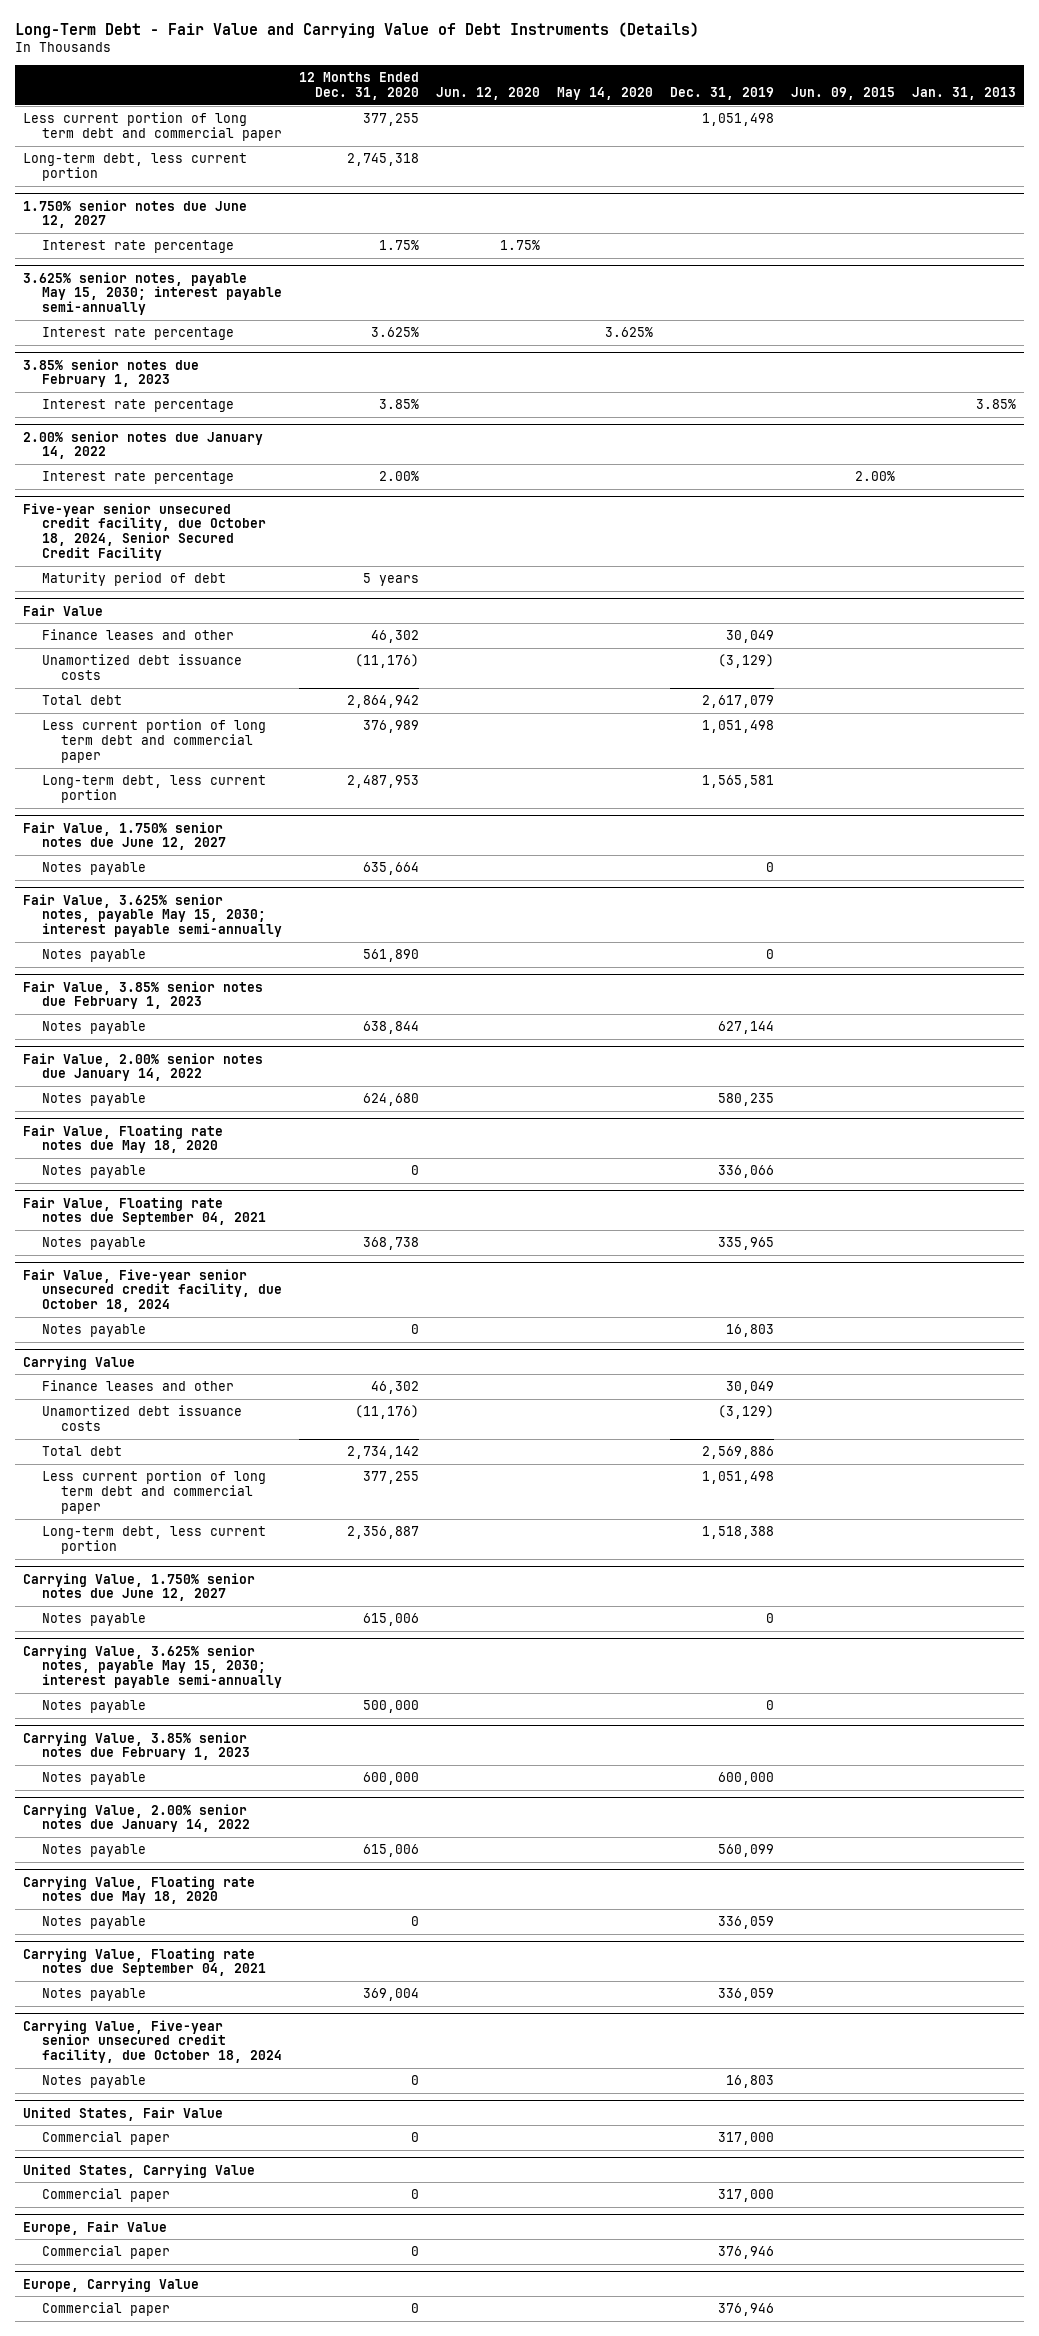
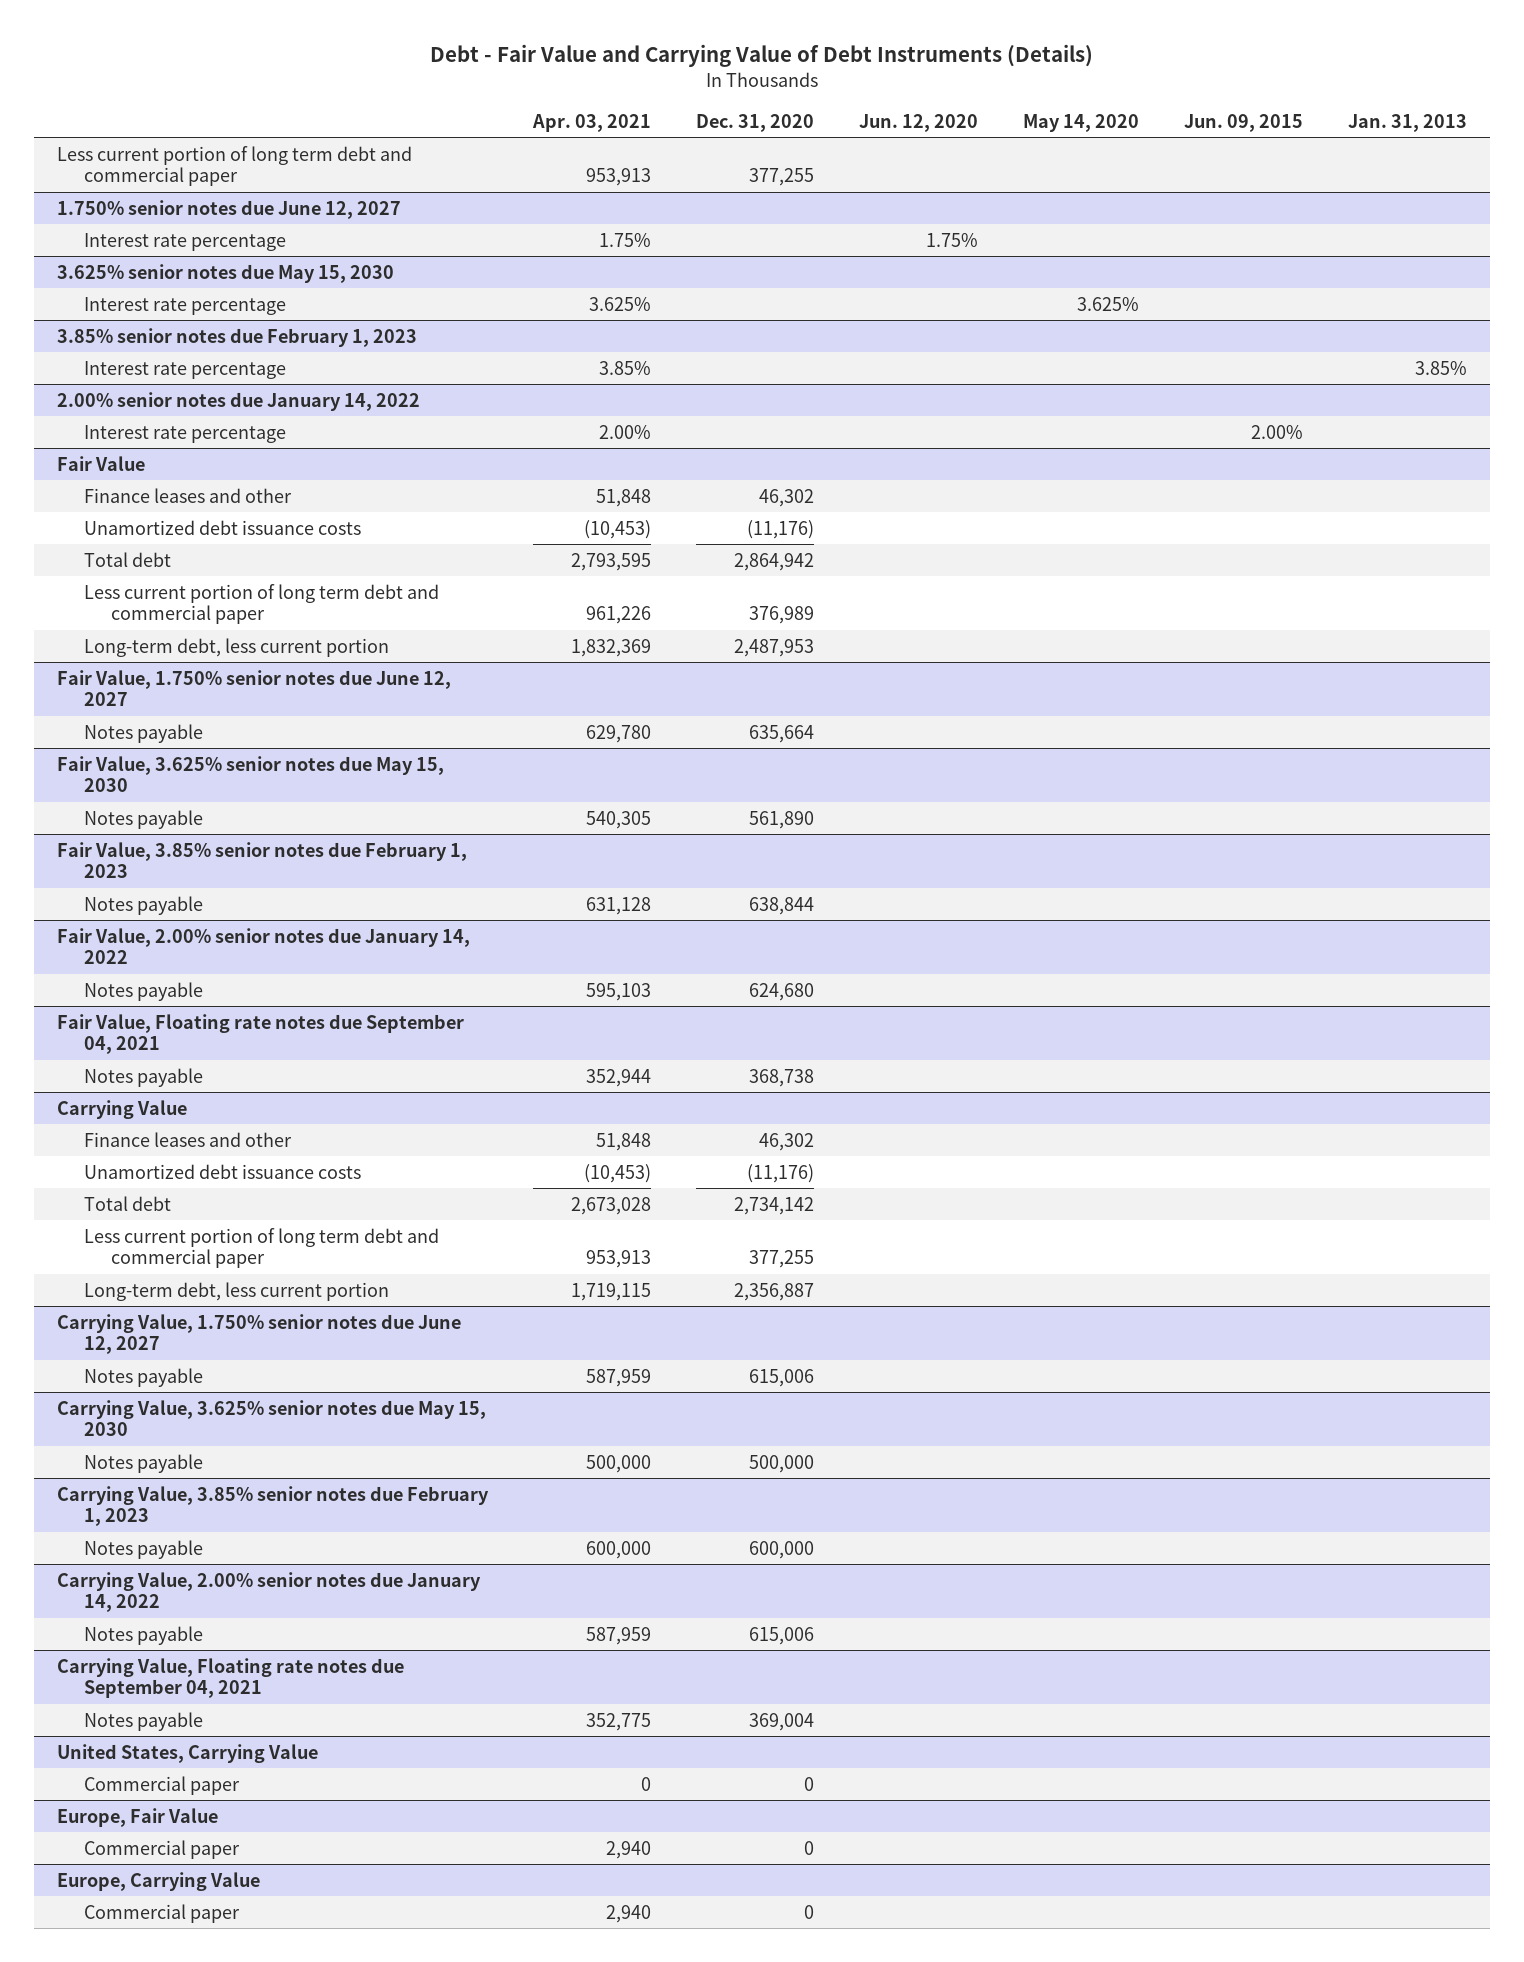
[14,21,699,38] Long-Term Debt - Fair Value and Carrying Value of Debt Instruments (Details) -> [429,44,1093,68] Debt - Fair Value and Carrying Value of Debt Instruments (Details)
[299,72,420,100] 12 Months Ended Dec. 31, 2020 -> none
[669,86,774,100] Dec. 31, 2019 -> none
none -> [531,113,651,132] Apr. 03, 2021
none -> [695,113,814,132] Dec. 31, 2020
[23,153,248,181] Long-term debt, less current portion -> none
[23,271,283,316] 3.625% senior notes, payable May 15, 2030; interest payable semi-annually -> [56,263,394,283] 3.625% senior notes due May 15, 2030
[23,502,267,562] Five-year senior unsecured credit facility, due October 18, 2024, Senior Secured Credit Facility -> none
[42,572,227,587] Maturity period of debt -> none
[23,893,283,938] Fair Value, 3.625% senior notes, payable May 15, 2030; interest payable semi-annually -> [56,755,444,793] Fair Value, 3.625% senior notes due May 15, 2030
[23,1124,224,1154] Fair Value, Floating rate notes due May 18, 2020 -> none
[42,1165,147,1179] Notes payable -> none
[23,1268,283,1313] Fair Value, Five-year senior unsecured credit facility, due October 18, 2024 -> none
[42,1324,147,1338] Notes payable -> none
[23,1644,283,1689] Carrying Value, 3.625% senior notes, payable May 15, 2030; interest payable semi-annually -> [56,1399,486,1437] Carrying Value, 3.625% senior notes due May 15, 2030
[23,1875,256,1905] Carrying Value, Floating rate notes due May 18, 2020 -> none
[42,1916,147,1930] Notes payable -> none
[23,2019,283,2064] Carrying Value, Five-year senior unsecured credit facility, due October 18, 2024 -> none
[42,2075,147,2089] Notes payable -> none
[23,2106,224,2121] United States, Fair Value -> none
[42,2131,171,2146] Commercial paper -> none

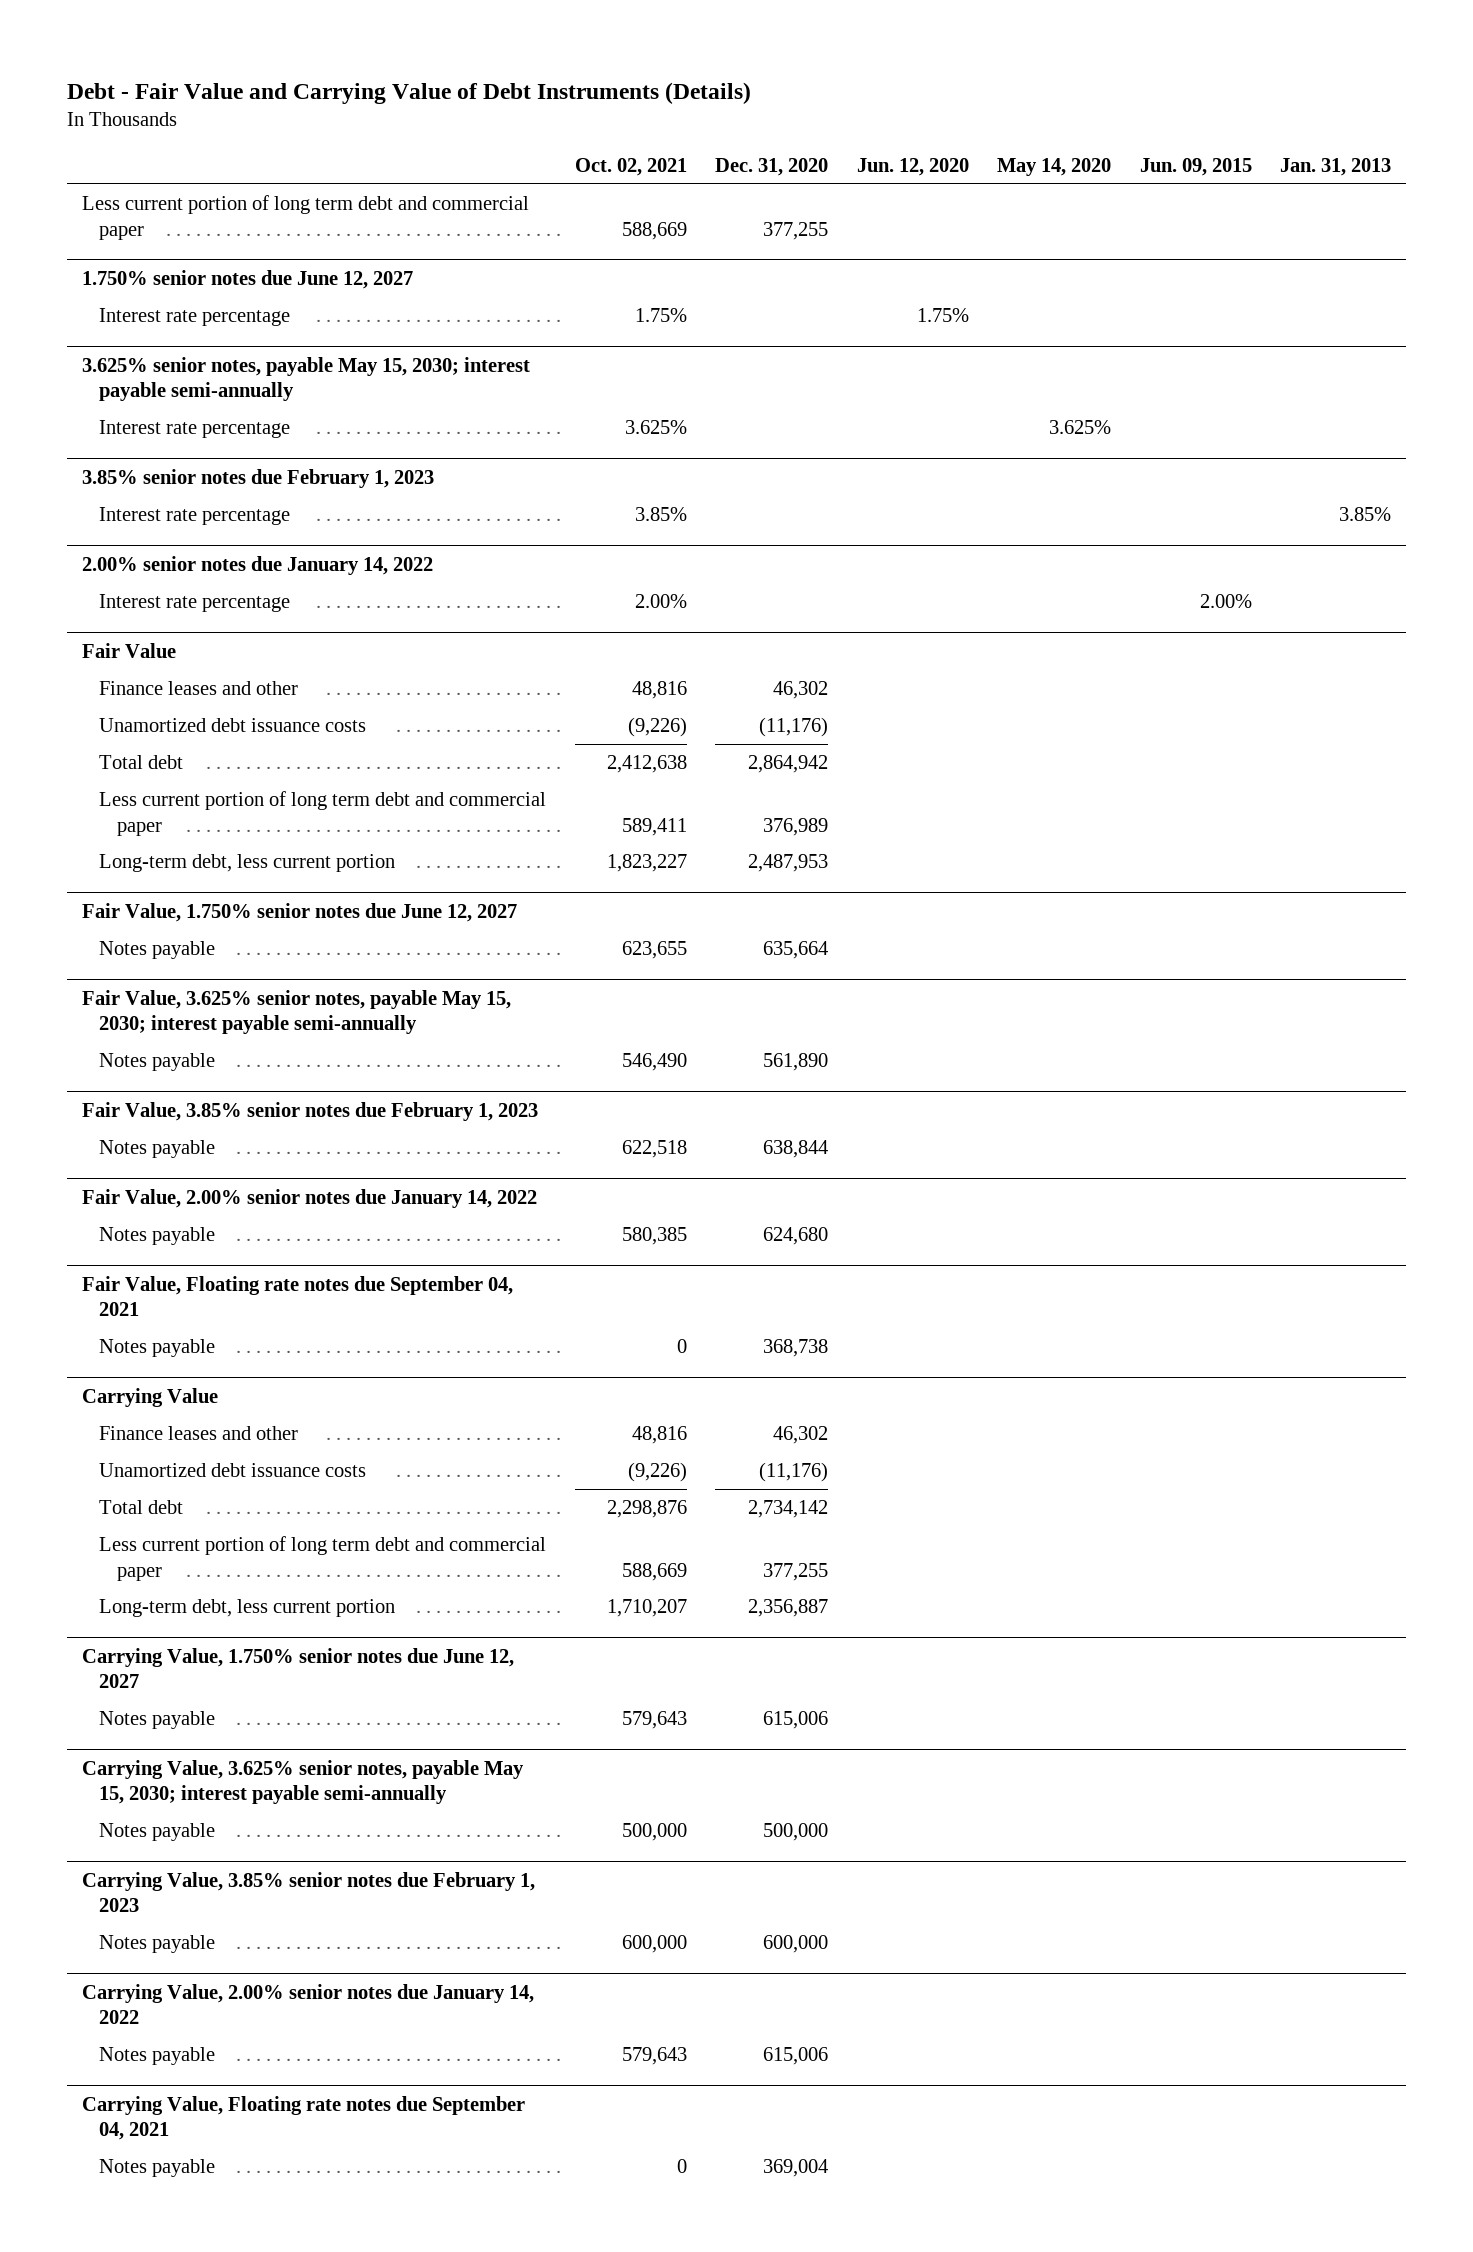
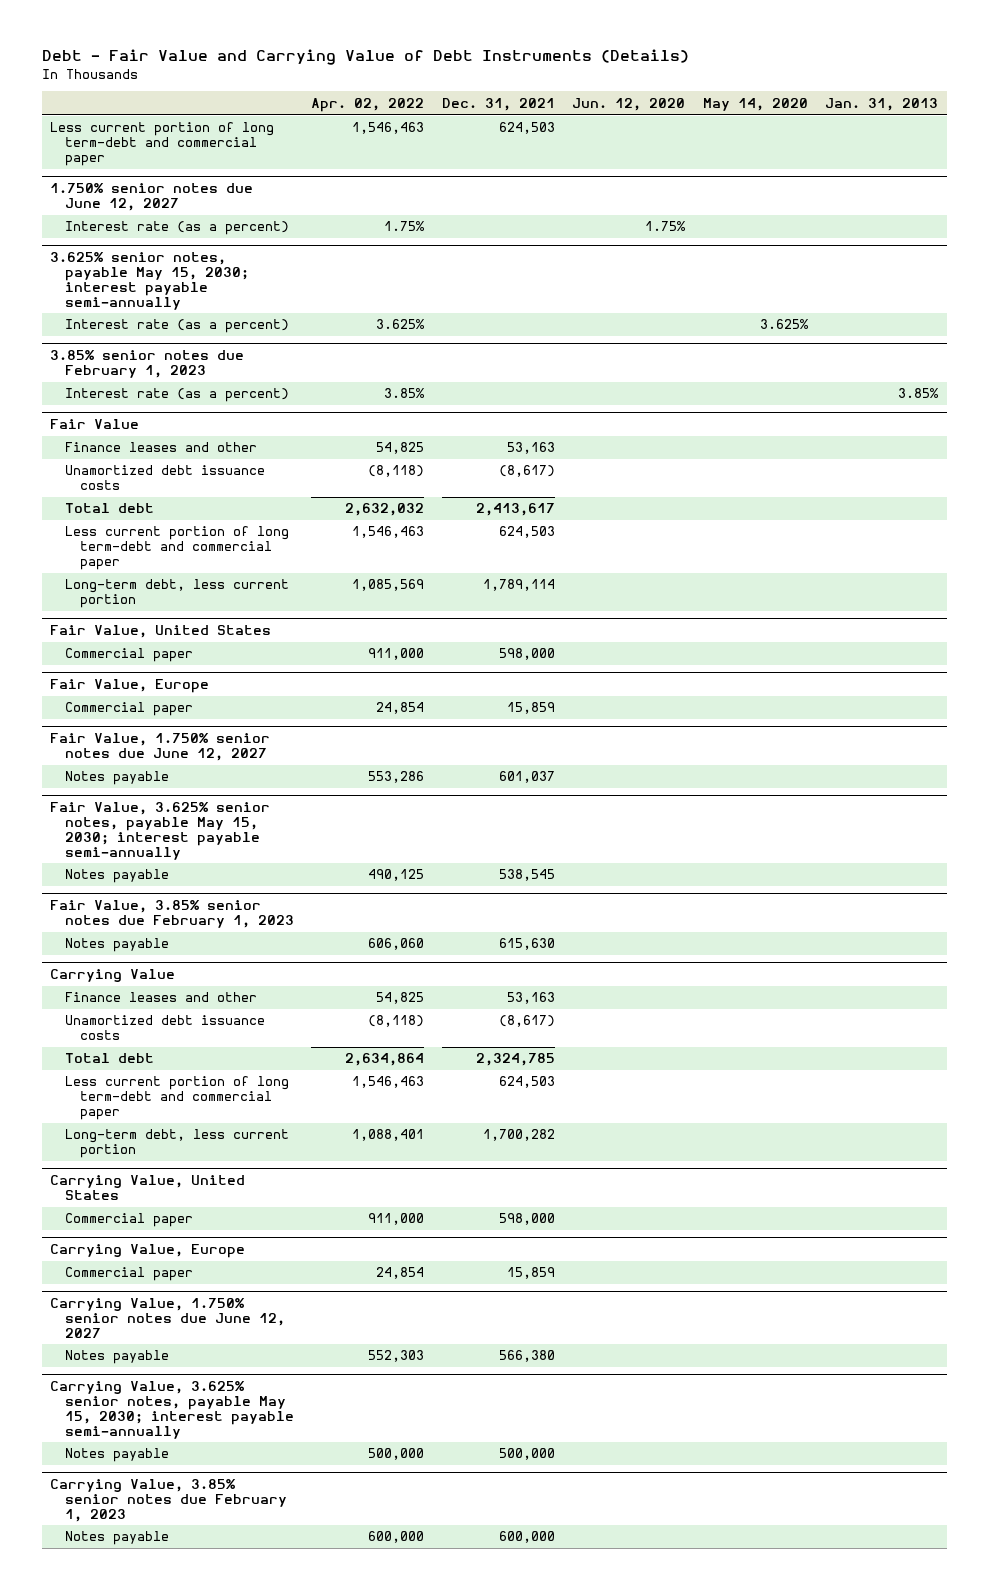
[574,157,687,176] Oct. 02, 2021 -> none
[715,157,829,176] Dec. 31, 2020 -> none
[1139,157,1252,176] Jun. 09, 2015 -> none
none -> [311,97,425,112] Apr. 02, 2022
none -> [441,97,555,111] Dec. 31, 2021
[81,195,529,240] Less current portion of long term debt and commercial paper -> [50,122,275,167] Less current portion of long term-debt and commercial paper
[99,308,291,327] Interest rate percentage -> [65,221,290,236] Interest rate (as a percent)
[99,420,291,439] Interest rate percentage -> [65,319,290,334] Interest rate (as a percent)
[81,555,433,575] 2.00% senior notes due January 14, 2022 -> none
[99,594,291,613] Interest rate percentage -> none
[99,507,291,526] Interest rate percentage -> [65,388,290,403] Interest rate (as a percent)
[99,791,547,836] Less current portion of long term debt and commercial paper -> [65,526,290,571] Less current portion of long term-debt and commercial paper
none -> [50,624,272,638] Fair Value, United States
none -> [65,648,194,663] Commercial paper
none -> [50,678,210,693] Fair Value, Europe
none -> [65,702,194,717] Commercial paper
[81,1188,537,1208] Fair Value, 2.00% senior notes due January 14, 2022 -> none
[99,1227,216,1246] Notes payable -> none
[81,1275,513,1317] Fair Value, Floating rate notes due September 04, 2021 -> none
[99,1339,216,1358] Notes payable -> none
[99,1536,547,1581] Less current portion of long term debt and commercial paper -> [65,1076,290,1121] Less current portion of long term-debt and commercial paper
none -> [50,1174,246,1200] Carrying Value, United States
none -> [65,1213,194,1228] Commercial paper
none -> [50,1243,246,1258] Carrying Value, Europe
none -> [65,1267,194,1282] Commercial paper
[81,1983,534,2025] Carrying Value, 2.00% senior notes due January 14, 2022 -> none
[99,2047,216,2066] Notes payable -> none
[81,2095,525,2141] Carrying Value, Floating rate notes due September 04, 2021 -> none
[99,2159,216,2178] Notes payable -> none

